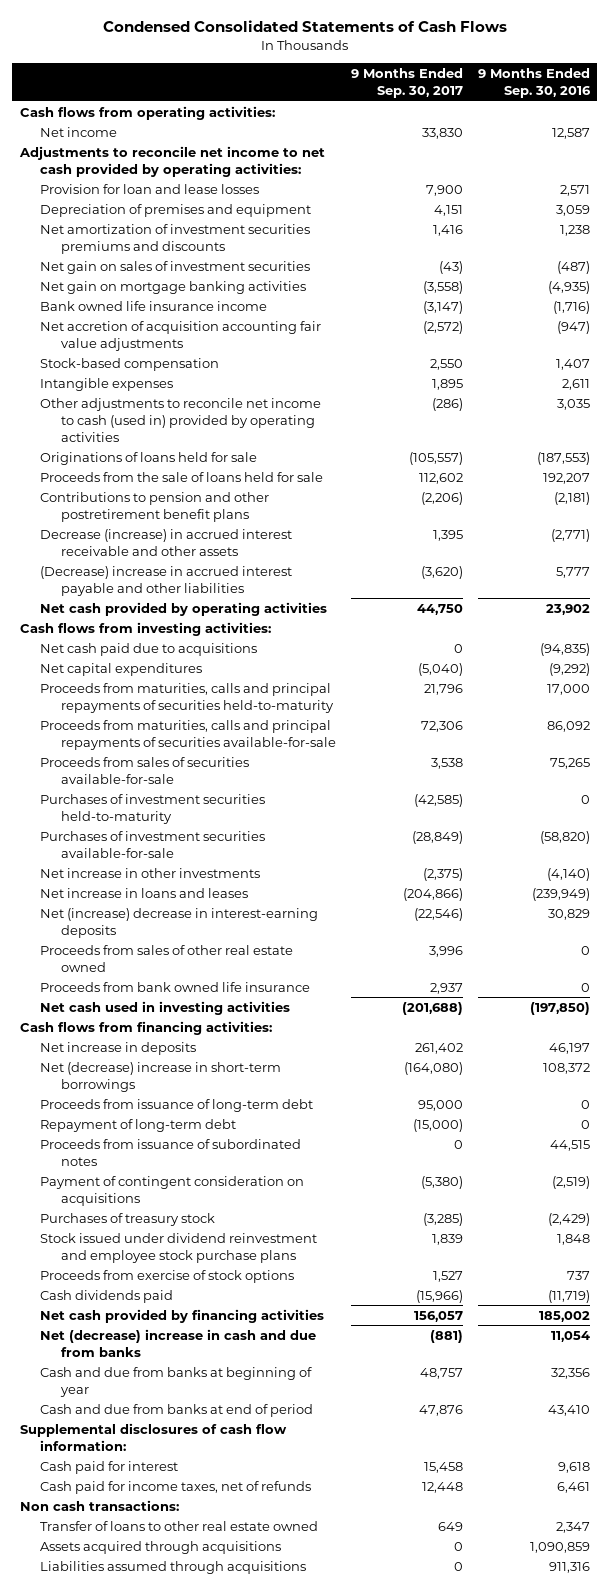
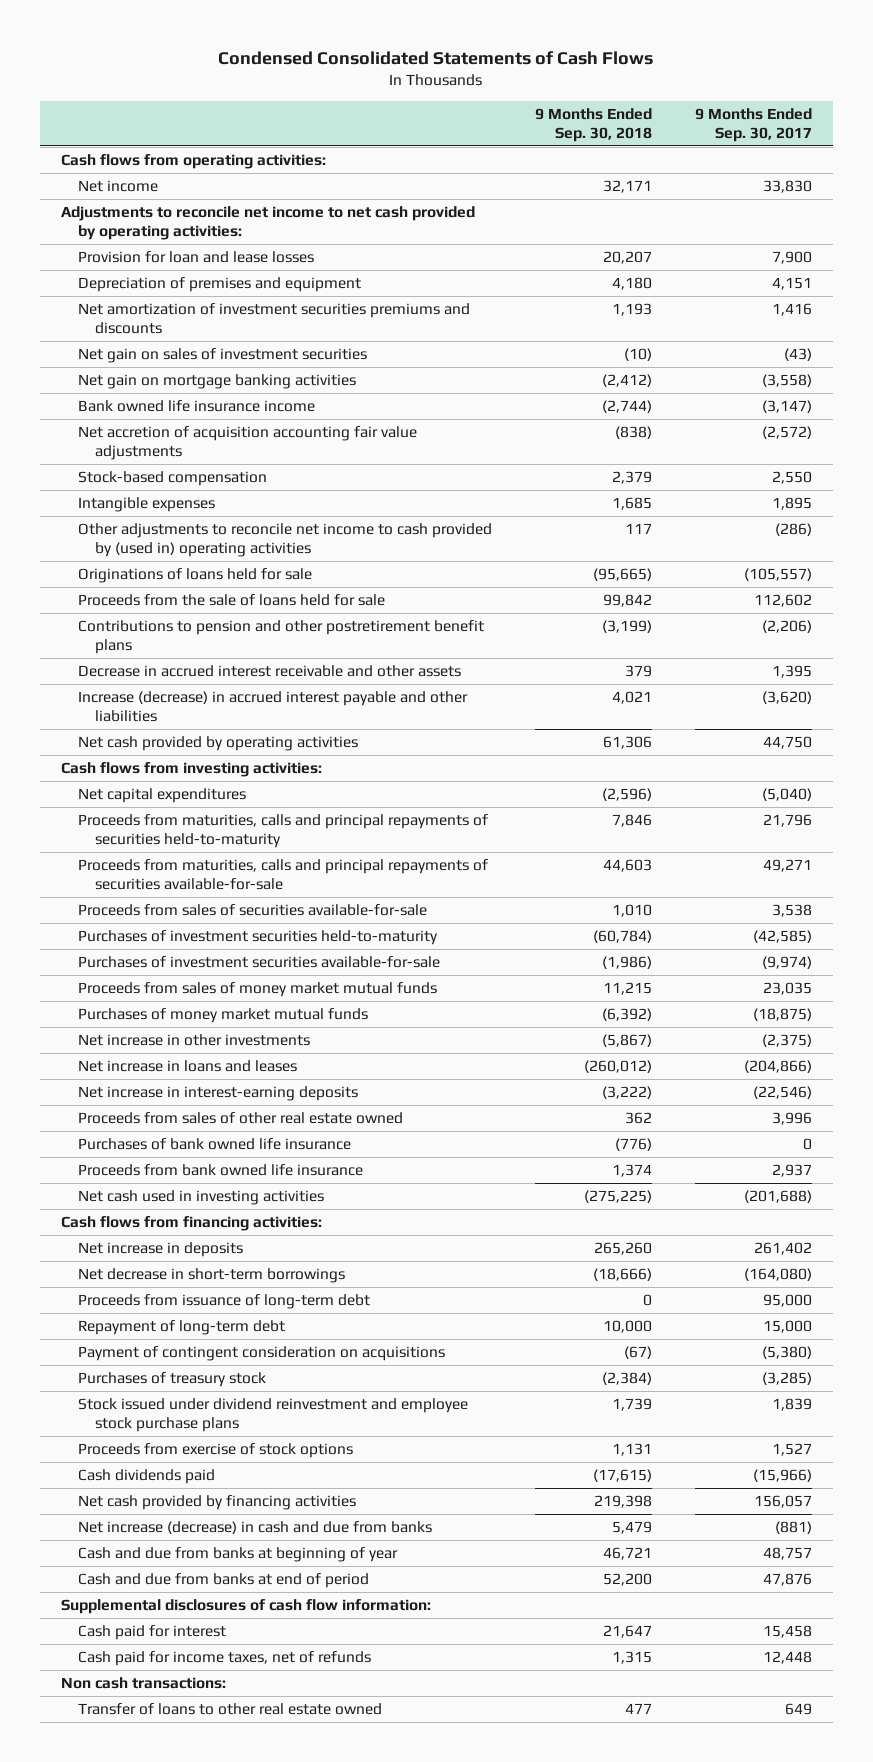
[477,68,591,99] 9 Months Ended Sep. 30, 2016 -> none
none -> [534,108,652,142] 9 Months Ended Sep. 30, 2018
[40,397,322,442] Other adjustments to reconcile net income to cash (used in) provided by operating activities -> [78,523,493,557] Other adjustments to reconcile net income to cash provided by (used in) operating activities
[40,528,293,556] Decrease (increase) in accrued interest receivable and other assets -> [78,665,462,678] Decrease in accrued interest receivable and other assets
[40,565,293,596] (Decrease) increase in accrued interest payable and other liabilities -> [78,691,469,722] Increase (decrease) in accrued interest payable and other liabilities
[40,642,258,656] Net cash paid due to acquisitions -> none
[420,720,463,732] 72,306 -> [762,859,812,873] 49,271
[411,830,463,844] (28,849) -> [761,956,812,970] (9,974)
none -> [78,982,438,998] Proceeds from sales of money market mutual funds
none -> [78,1008,369,1024] Purchases of money market mutual funds
[40,907,319,938] Net (increase) decrease in interest-earning deposits -> [78,1086,359,1102] Net increase in interest-earning deposits
none -> [78,1138,352,1151] Purchases of bank owned life insurance
[40,1061,282,1092] Net (decrease) increase in short-term borrowings -> [78,1268,346,1284] Net decrease in short-term borrowings
[40,1138,302,1166] Proceeds from issuance of subordinated notes -> none
[412,1118,463,1132] (15,000) -> [762,1320,812,1334] 15,000
[40,1328,317,1357] Net (decrease) increase in cash and due from banks -> [78,1521,433,1535] Net increase (decrease) in cash and due from banks
[40,1540,282,1554] Assets acquired through acquisitions -> none
[40,1560,307,1574] Liabilities assumed through acquisitions -> none

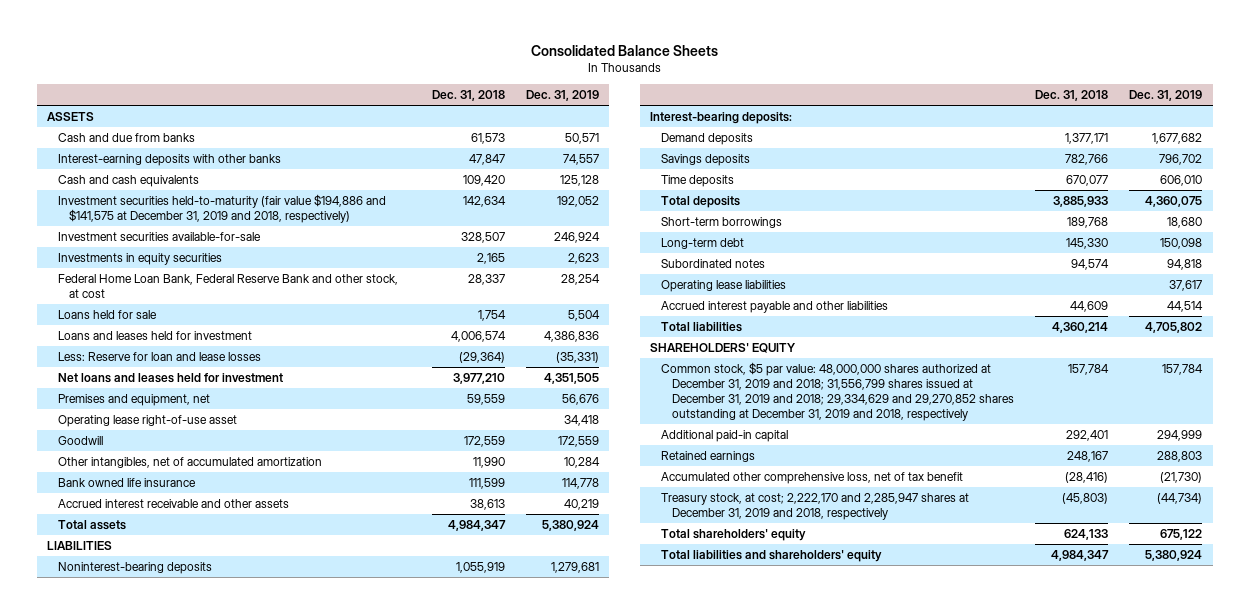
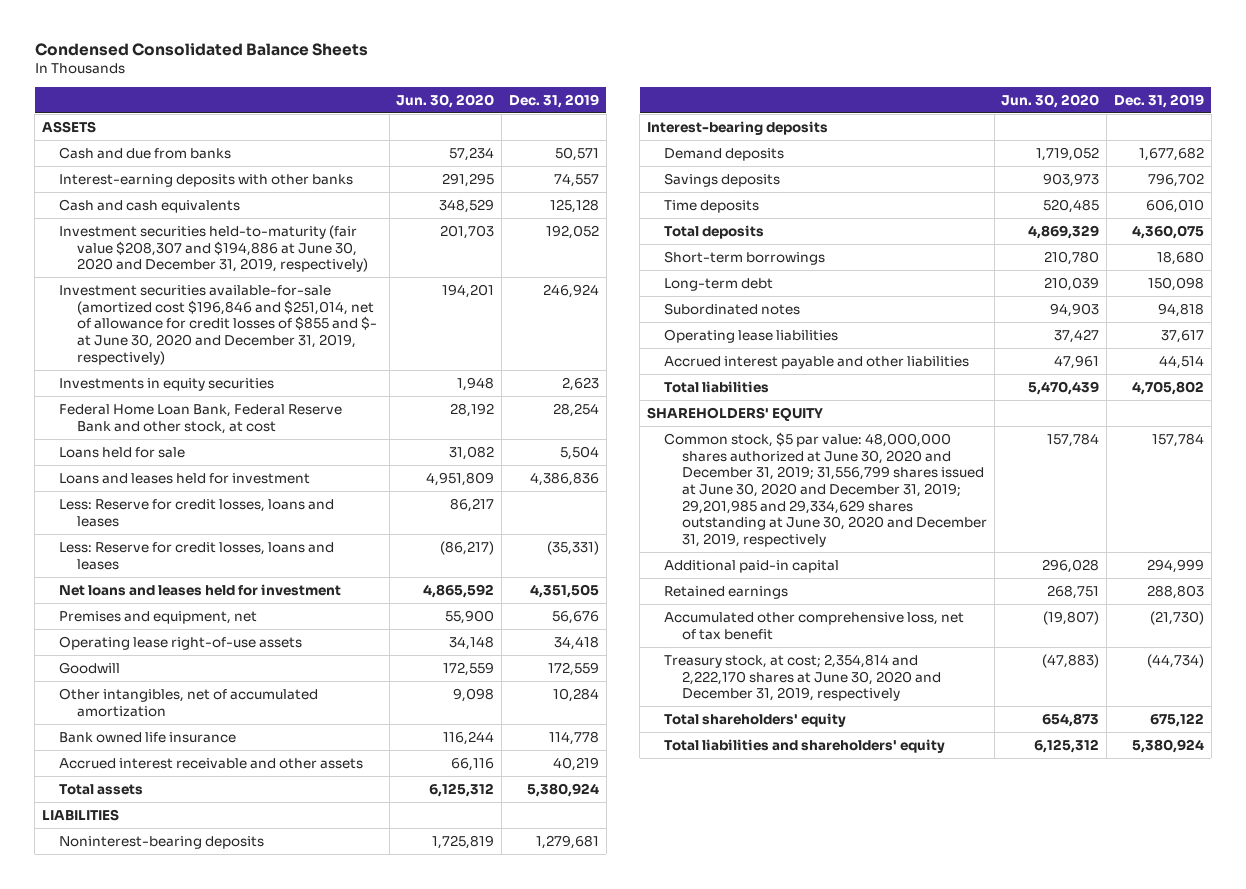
[530,44,718,56] Consolidated Balance Sheets -> [34,43,368,57] Condensed Consolidated Balance Sheets
[432,90,506,102] Dec. 31, 2018 -> none
none -> [396,93,495,108] Jun. 30, 2020
[58,193,387,223] Investment securities held-to-maturity (fair value $194,886 and $141,575 at December 31, 2019 and 2018, respectively) -> [59,224,368,273] Investment securities held-to-maturity (fair value $208,307 and $194,886 at June 30, 2020 and December 31, 2019, respectively)
[58,231,262,241] Investment securities available-for-sale -> [59,284,377,365] Investment securities available-for-sale (amortized cost $196,846 and $251,014, net of allowance for credit losses of $855 and $- at June 30, 2020 and December 31, 2019, respectively)
none -> [59,498,335,527] Less: Reserve for credit losses, loans and leases
[58,351,262,361] Less: Reserve for loan and lease losses -> [59,541,335,570] Less: Reserve for credit losses, loans and leases
[58,414,238,427] Operating lease right-of-use asset -> [59,635,303,650] Operating lease right-of-use assets
[650,111,793,124] Interest-bearing deposits: -> [646,120,828,135] Interest-bearing deposits
[661,361,1015,421] Common stock, $5 par value: 48,000,000 shares authorized at December 31, 2019 and 2018; 31,556,799 shares issued at December 31, 2019 and 2018; 29,334,629 and 29,270,852 shares outstanding at December 31, 2019 and 2018, respectively -> [664,431,987,547] Common stock, $5 par value: 48,000,000 shares authorized at June 30, 2020 and December 31, 2019; 31,556,799 shares issued at June 30, 2020 and December 31, 2019; 29,201,985 and 29,334,629 shares outstanding at June 30, 2020 and December 31, 2019, respectively
[661,492,970,520] Treasury stock, at cost; 2,222,170 and 2,285,947 shares at December 31, 2019 and 2018, respectively -> [664,653,941,702] Treasury stock, at cost; 2,354,814 and 2,222,170 shares at June 30, 2020 and December 31, 2019, respectively

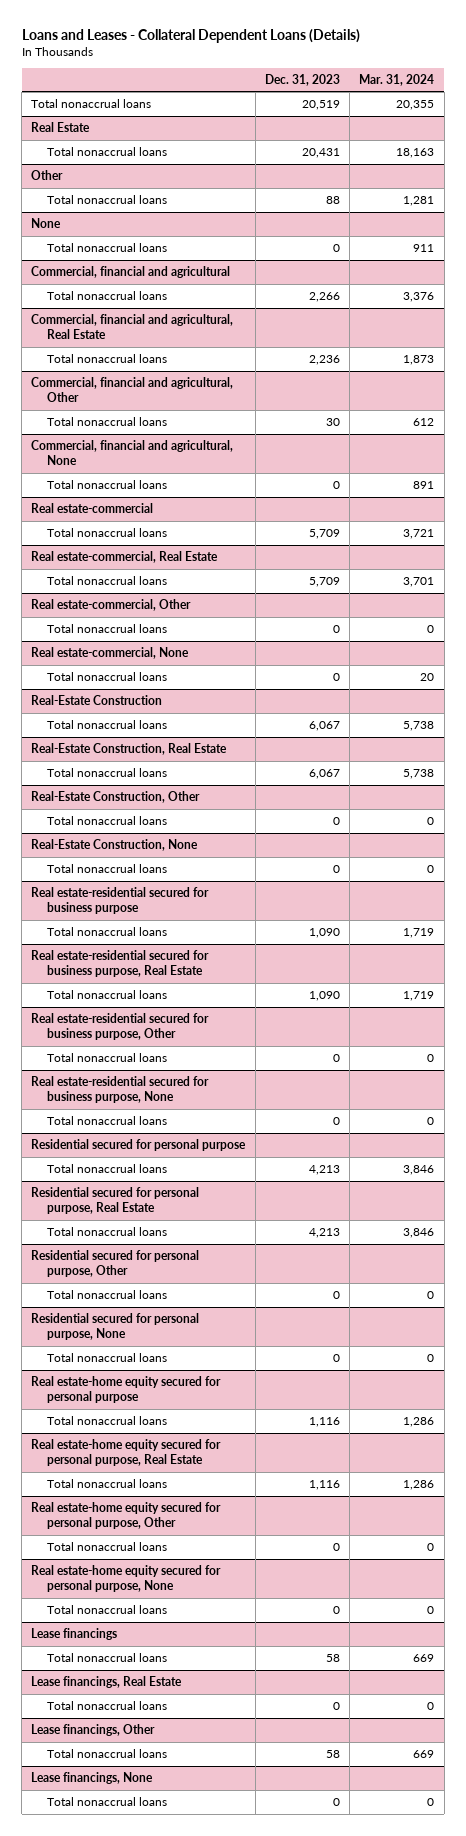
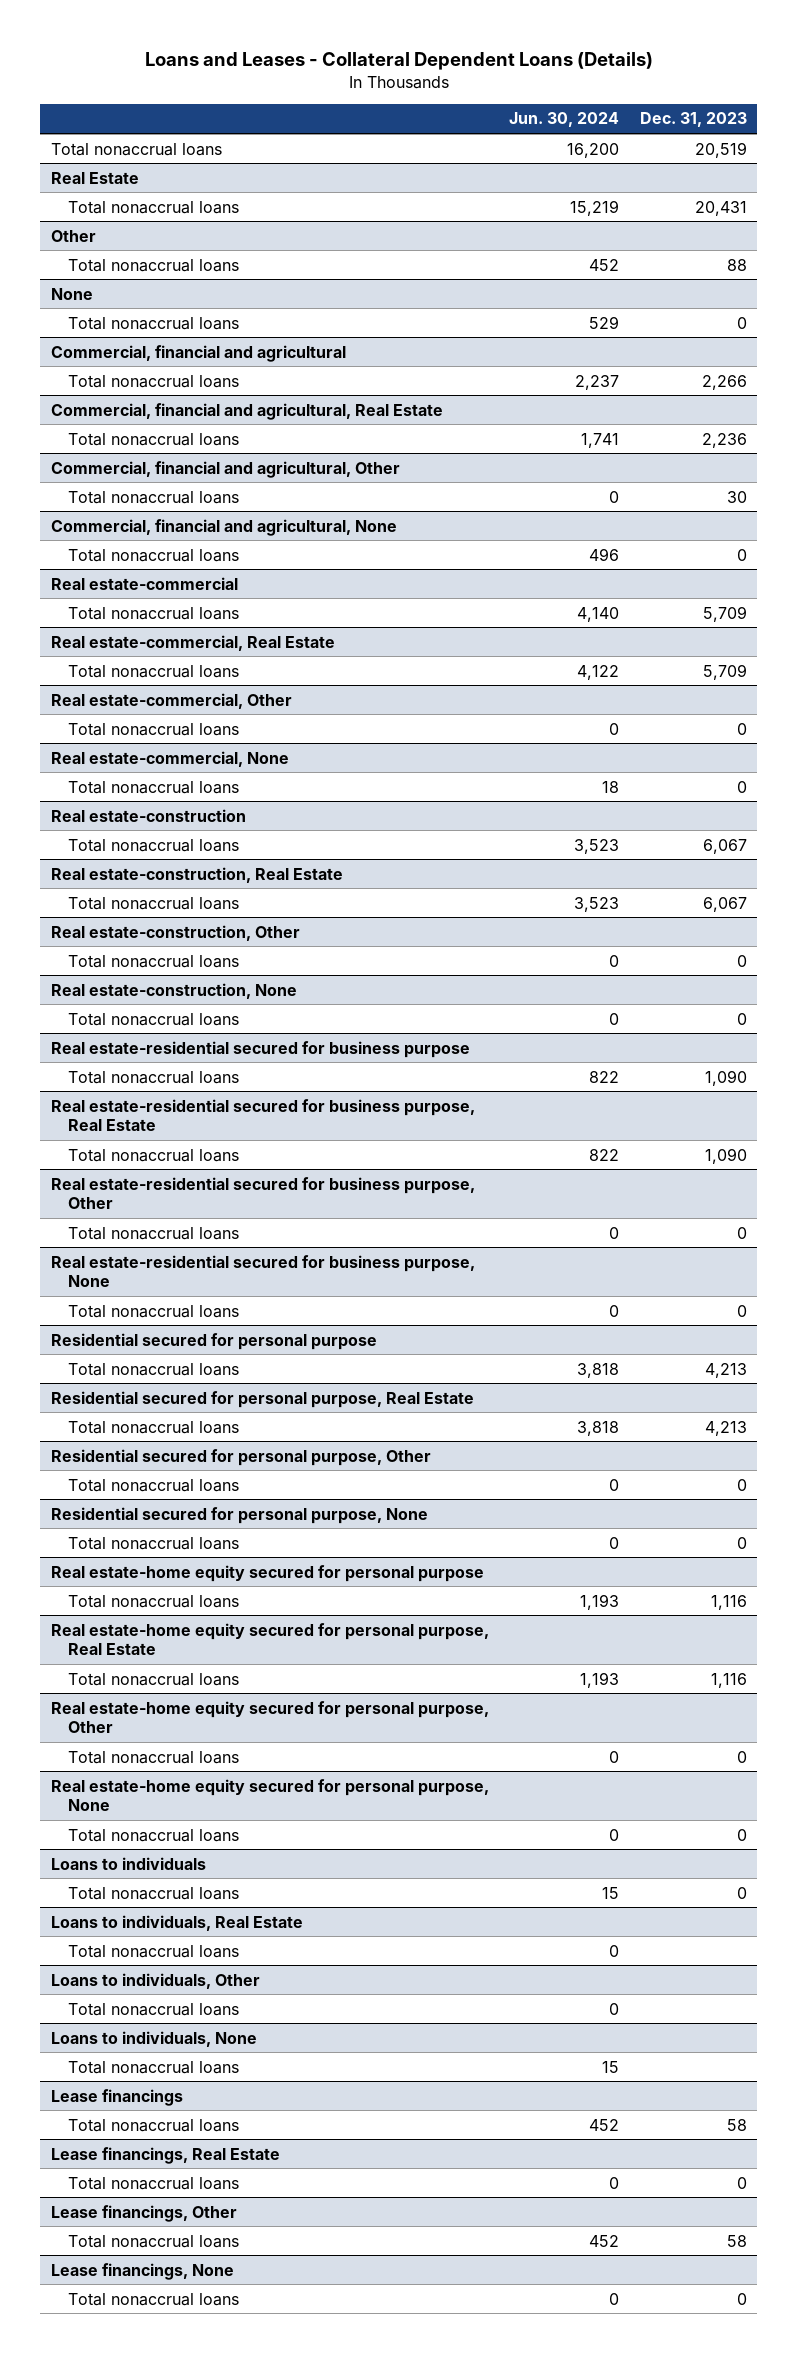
[359,73,435,86] Mar. 31, 2024 -> none
none -> [509,112,620,128] Jun. 30, 2024
[31,695,163,706] Real-Estate Construction -> [50,808,246,822] Real estate-construction
[31,743,228,756] Real-Estate Construction, Real Estate -> [50,866,343,883] Real estate-construction, Real Estate
[31,791,201,804] Real-Estate Construction, Other -> [50,924,300,941] Real estate-construction, Other
[31,839,199,852] Real-Estate Construction, None -> [50,982,297,999] Real estate-construction, None
none -> [50,1856,206,1870] Loans to individuals
none -> [67,1886,239,1900] Total nonaccrual loans
none -> [50,1914,303,1931] Loans to individuals, Real Estate
none -> [67,1944,239,1958] Total nonaccrual loans
none -> [50,1972,260,1989] Loans to individuals, Other
none -> [67,2002,239,2016] Total nonaccrual loans
none -> [50,2030,257,2047] Loans to individuals, None
none -> [67,2060,239,2074] Total nonaccrual loans

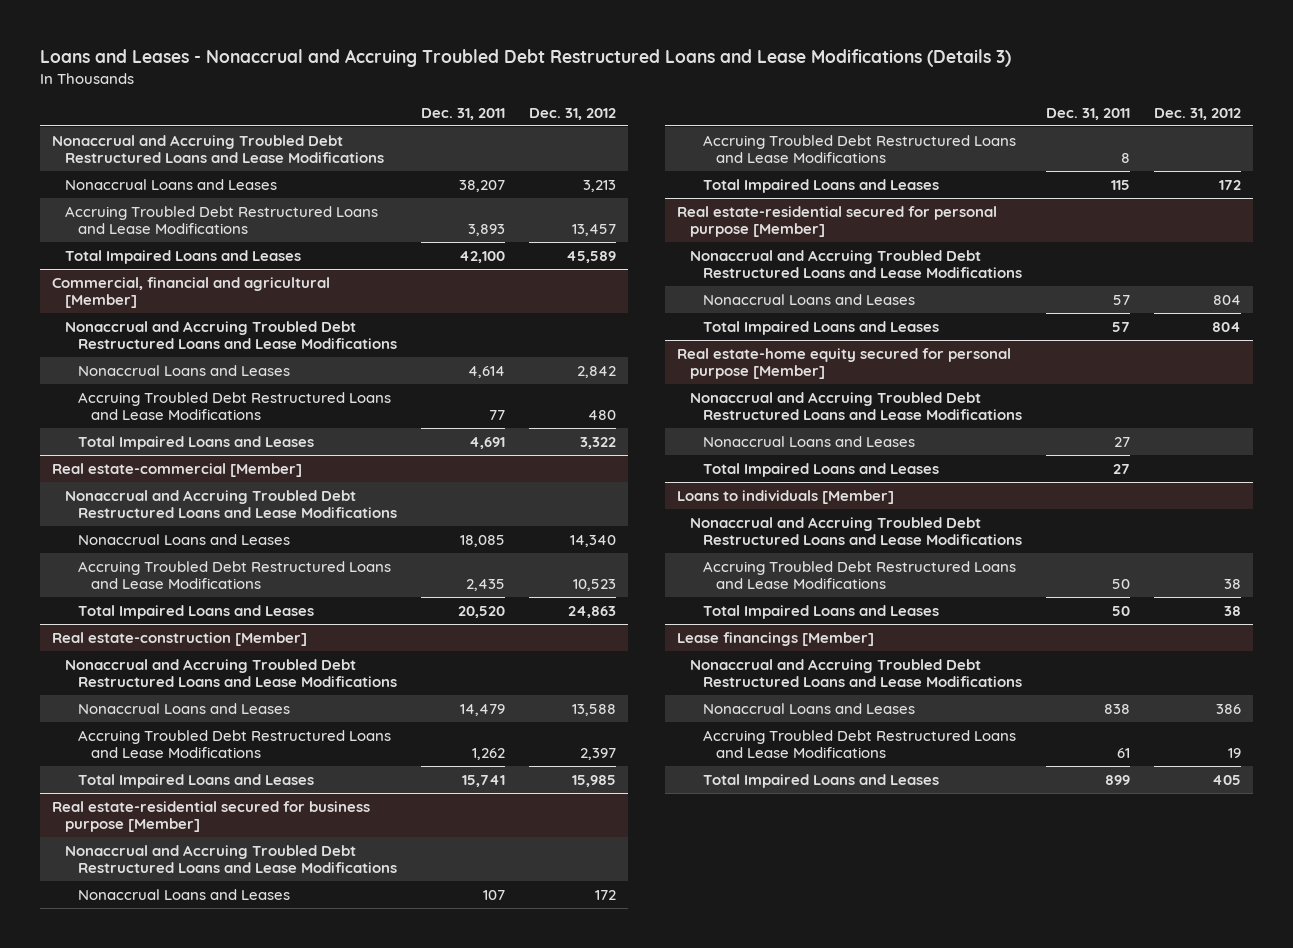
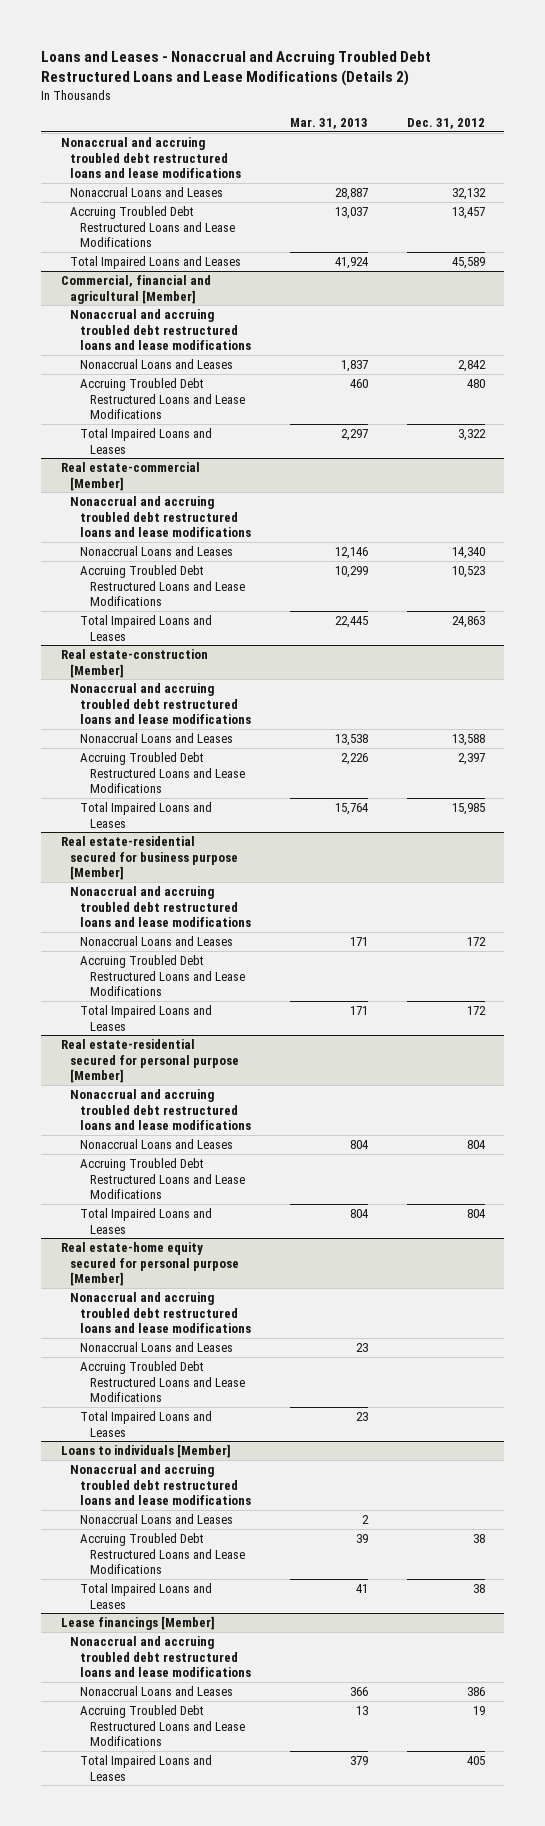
[39,49,1011,68] Loans and Leases - Nonaccrual and Accruing Troubled Debt Restructured Loans and Lease Modifications (Details 3) -> [41,50,432,86] Loans and Leases - Nonaccrual and Accruing Troubled Debt Restructured Loans and Lease Modifications (Details 2)
[420,107,505,120] Dec. 31, 2011 -> none
none -> [289,117,368,129] Mar. 31, 2013
[51,134,384,164] Nonaccrual and Accruing Troubled Debt Restructured Loans and Lease Modifications -> [60,137,242,178] Nonaccrual and accruing troubled debt restructured loans and lease modifications
[582,179,616,192] 3,213 -> [451,188,486,201] 32,132
[64,320,397,350] Nonaccrual and Accruing Troubled Debt Restructured Loans and Lease Modifications -> [70,309,251,350] Nonaccrual and accruing troubled debt restructured loans and lease modifications
[64,489,397,519] Nonaccrual and Accruing Troubled Debt Restructured Loans and Lease Modifications -> [70,496,251,537] Nonaccrual and accruing troubled debt restructured loans and lease modifications
[64,658,397,688] Nonaccrual and Accruing Troubled Debt Restructured Loans and Lease Modifications -> [70,683,251,724] Nonaccrual and accruing troubled debt restructured loans and lease modifications
[64,844,397,874] Nonaccrual and Accruing Troubled Debt Restructured Loans and Lease Modifications -> [70,886,251,927] Nonaccrual and accruing troubled debt restructured loans and lease modifications
[690,249,1023,279] Nonaccrual and Accruing Troubled Debt Restructured Loans and Lease Modifications -> [70,1089,251,1130] Nonaccrual and accruing troubled debt restructured loans and lease modifications
none -> [79,1158,245,1199] Accruing Troubled Debt Restructured Loans and Lease Modifications
[690,391,1023,421] Nonaccrual and Accruing Troubled Debt Restructured Loans and Lease Modifications -> [70,1292,251,1333] Nonaccrual and accruing troubled debt restructured loans and lease modifications
none -> [79,1361,245,1402] Accruing Troubled Debt Restructured Loans and Lease Modifications
[690,516,1023,546] Nonaccrual and Accruing Troubled Debt Restructured Loans and Lease Modifications -> [70,1464,251,1505] Nonaccrual and accruing troubled debt restructured loans and lease modifications
none -> [79,1514,233,1525] Nonaccrual Loans and Leases
[690,658,1023,688] Nonaccrual and Accruing Troubled Debt Restructured Loans and Lease Modifications -> [70,1636,251,1677] Nonaccrual and accruing troubled debt restructured loans and lease modifications

